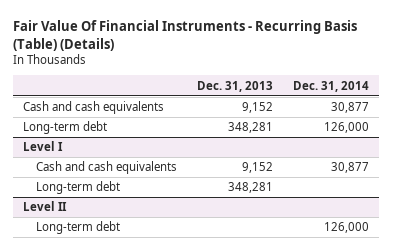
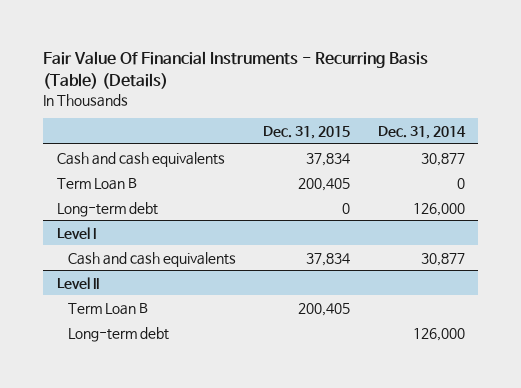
[196,80,273,92] Dec. 31, 2013 -> none
none -> [263,125,351,139] Dec. 31, 2015
none -> [56,177,137,190] Term Loan B
[35,181,120,195] Long-term debt -> none
none -> [67,302,148,315] Term Loan B

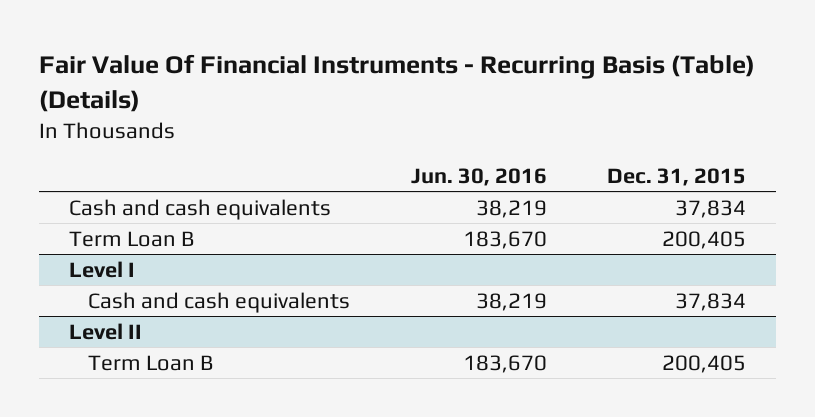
[377,125,466,139] Dec. 31, 2014 -> none
none -> [410,167,547,186] Jun. 30, 2016
[56,201,158,217] Long-term debt -> none
[67,326,169,342] Long-term debt -> none

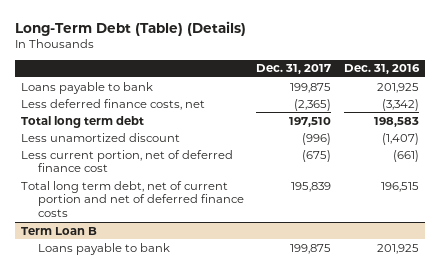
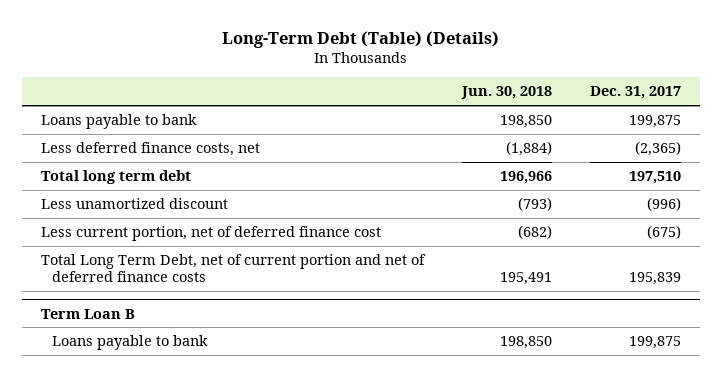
[343,64,420,75] Dec. 31, 2016 -> none
none -> [460,86,552,100] Jun. 30, 2018
[20,180,245,218] Total long term debt, net of current portion and net of deferred finance costs -> [40,253,426,283] Total Long Term Debt, net of current portion and net of deferred finance costs

